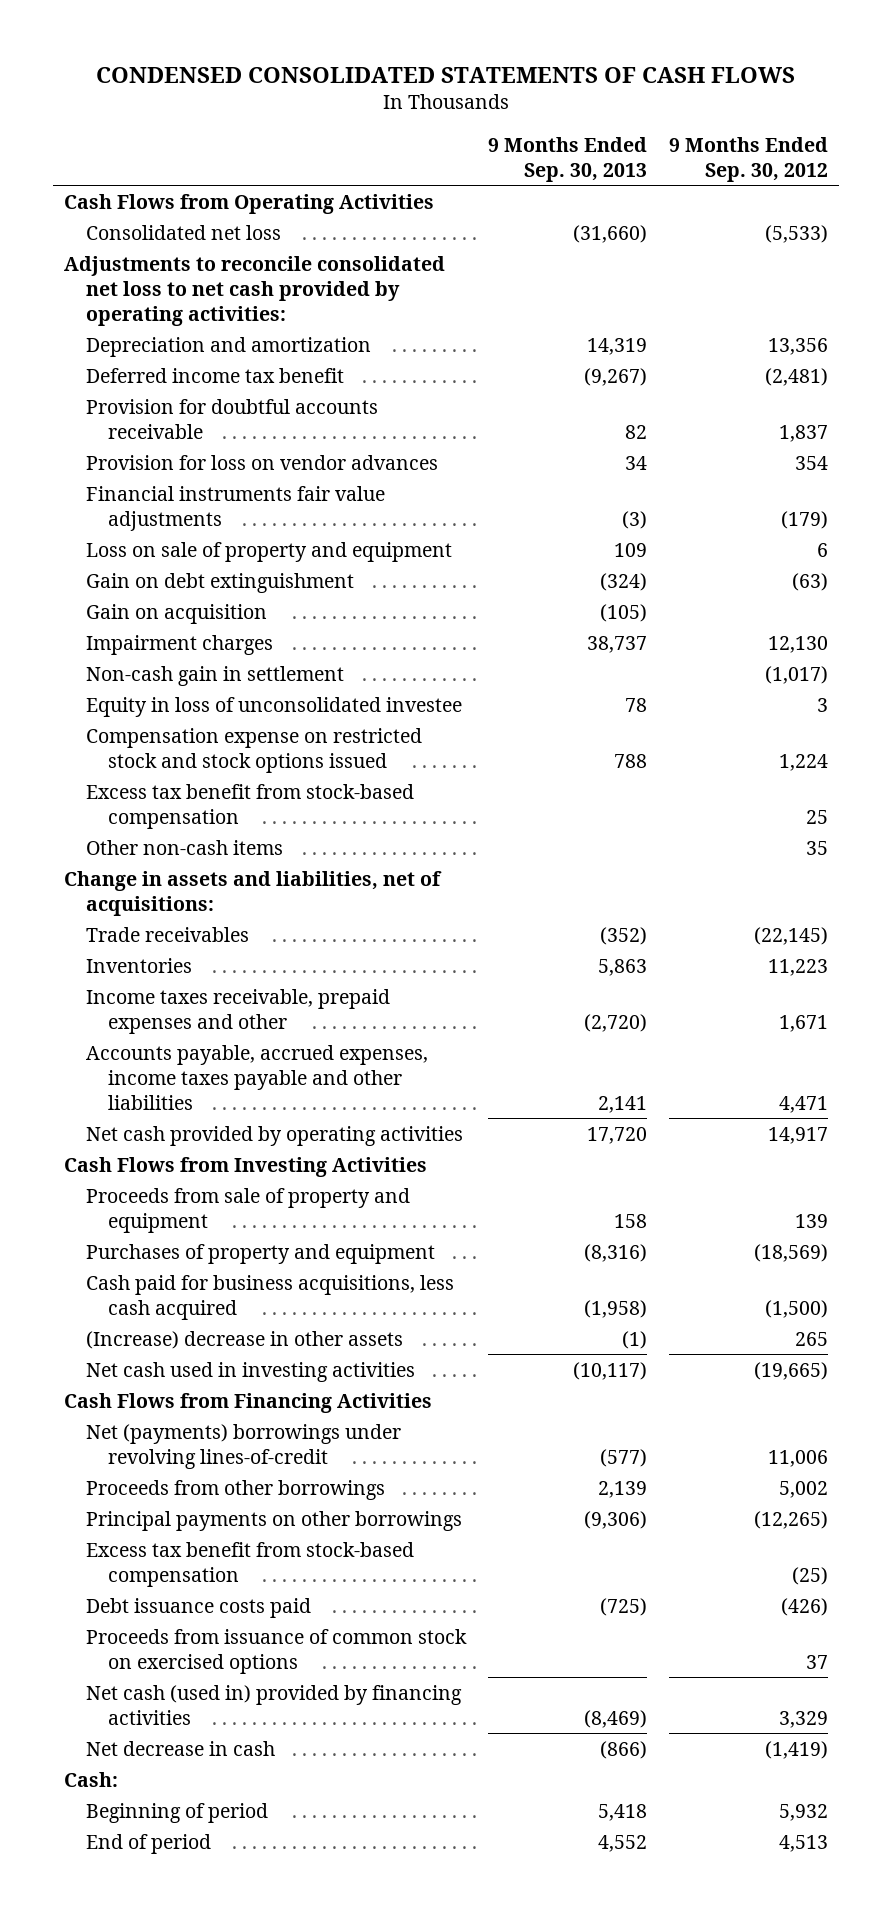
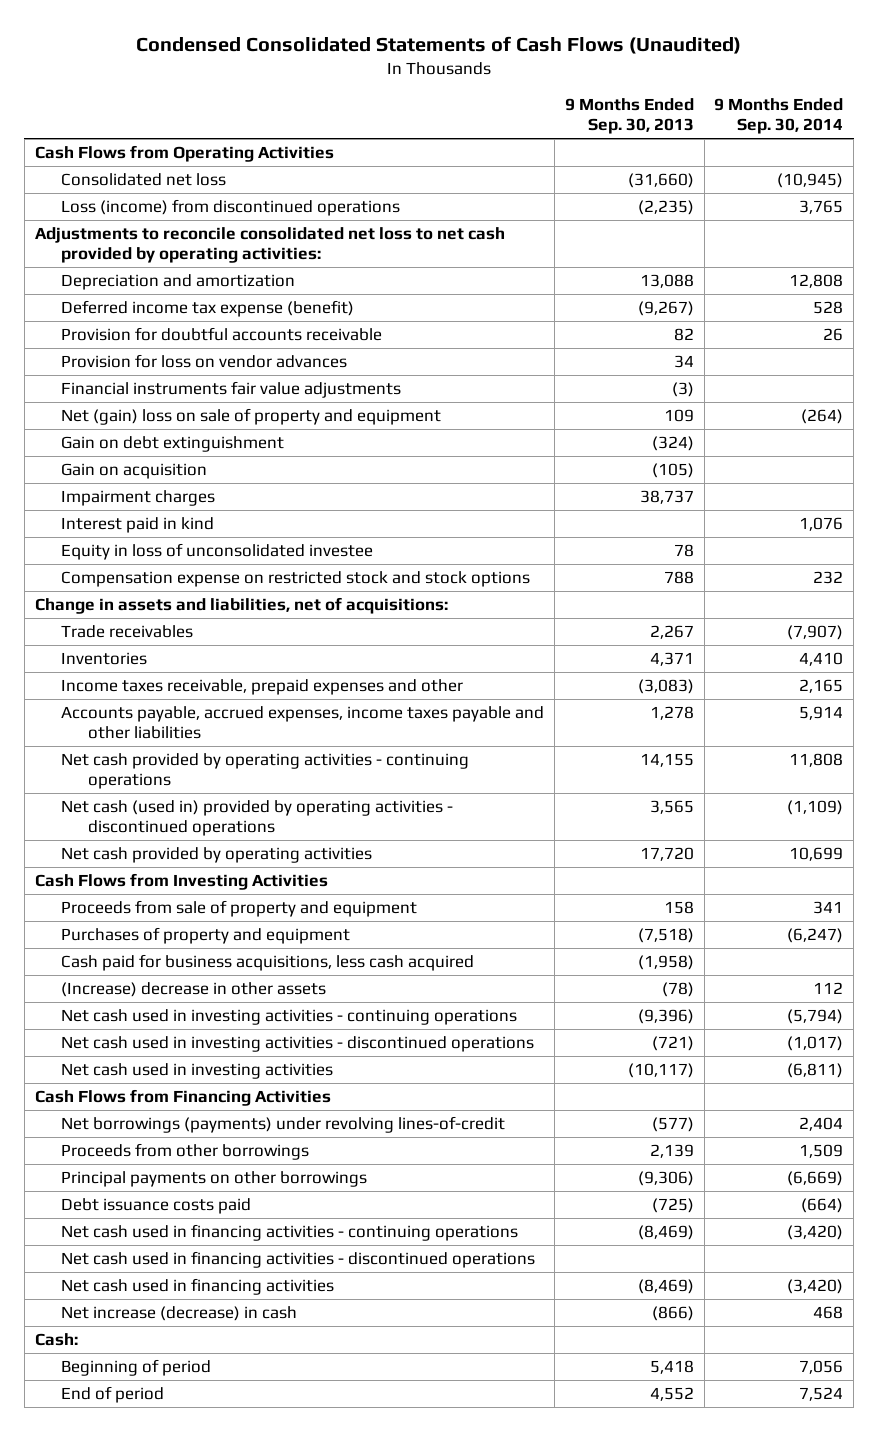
[95,66,795,83] CONDENSED CONSOLIDATED STATEMENTS OF CASH FLOWS -> [135,35,741,54] Condensed Consolidated Statements of Cash Flows (Unaudited)
[668,136,828,182] 9 Months Ended Sep. 30, 2012 -> none
none -> [714,98,844,135] 9 Months Ended Sep. 30, 2014
none -> [61,198,401,216] Loss (income) from discontinued operations
[586,337,647,355] 14,319 -> [639,273,694,288] 13,088
[85,367,344,383] Deferred income tax benefit -> [61,299,355,317] Deferred income tax expense (benefit)
[85,541,452,562] Loss on sale of property and equipment -> [61,407,442,425] Net (gain) loss on sale of property and equipment
[85,665,344,686] Non-cash gain in settlement -> none
none -> [61,516,215,533] Interest paid in kind
[85,783,414,829] Excess tax benefit from stock-based compensation -> none
[85,839,283,855] Other non-cash items -> none
[85,727,422,773] Compensation expense on restricted stock and stock options issued -> [61,570,531,587] Compensation expense on restricted stock and stock options
[599,926,647,945] (352) -> [649,624,694,639] 2,267
[597,958,647,976] 5,863 -> [649,651,694,666] 4,371
[583,1013,647,1032] (2,720) -> [637,678,694,694] (3,083)
[597,1095,647,1113] 2,141 -> [649,705,694,720] 1,278
none -> [61,752,470,789] Net cash provided by operating activities - continuing operations
none -> [61,799,454,836] Net cash (used in) provided by operating activities - discontinued operations
[583,1243,647,1262] (8,316) -> [637,927,694,943] (7,518)
[621,1330,647,1349] (1) -> [661,981,694,997] (78)
none -> [61,1008,518,1025] Net cash used in investing activities - continuing operations
none -> [61,1035,535,1052] Net cash used in investing activities - discontinued operations
[85,1423,401,1469] Net (payments) borrowings under revolving lines-of-credit -> [61,1115,506,1133] Net borrowings (payments) under revolving lines-of-credit
[85,1541,414,1587] Excess tax benefit from stock-based compensation -> none
[85,1628,467,1674] Proceeds from issuance of common stock on exercised options -> none
none -> [61,1223,519,1241] Net cash used in financing activities - continuing operations
none -> [61,1250,536,1268] Net cash used in financing activities - discontinued operations
[85,1684,462,1725] Net cash (used in) provided by financing activities -> [61,1277,335,1295] Net cash used in financing activities
[85,1740,275,1756] Net decrease in cash -> [61,1305,298,1321] Net increase (decrease) in cash

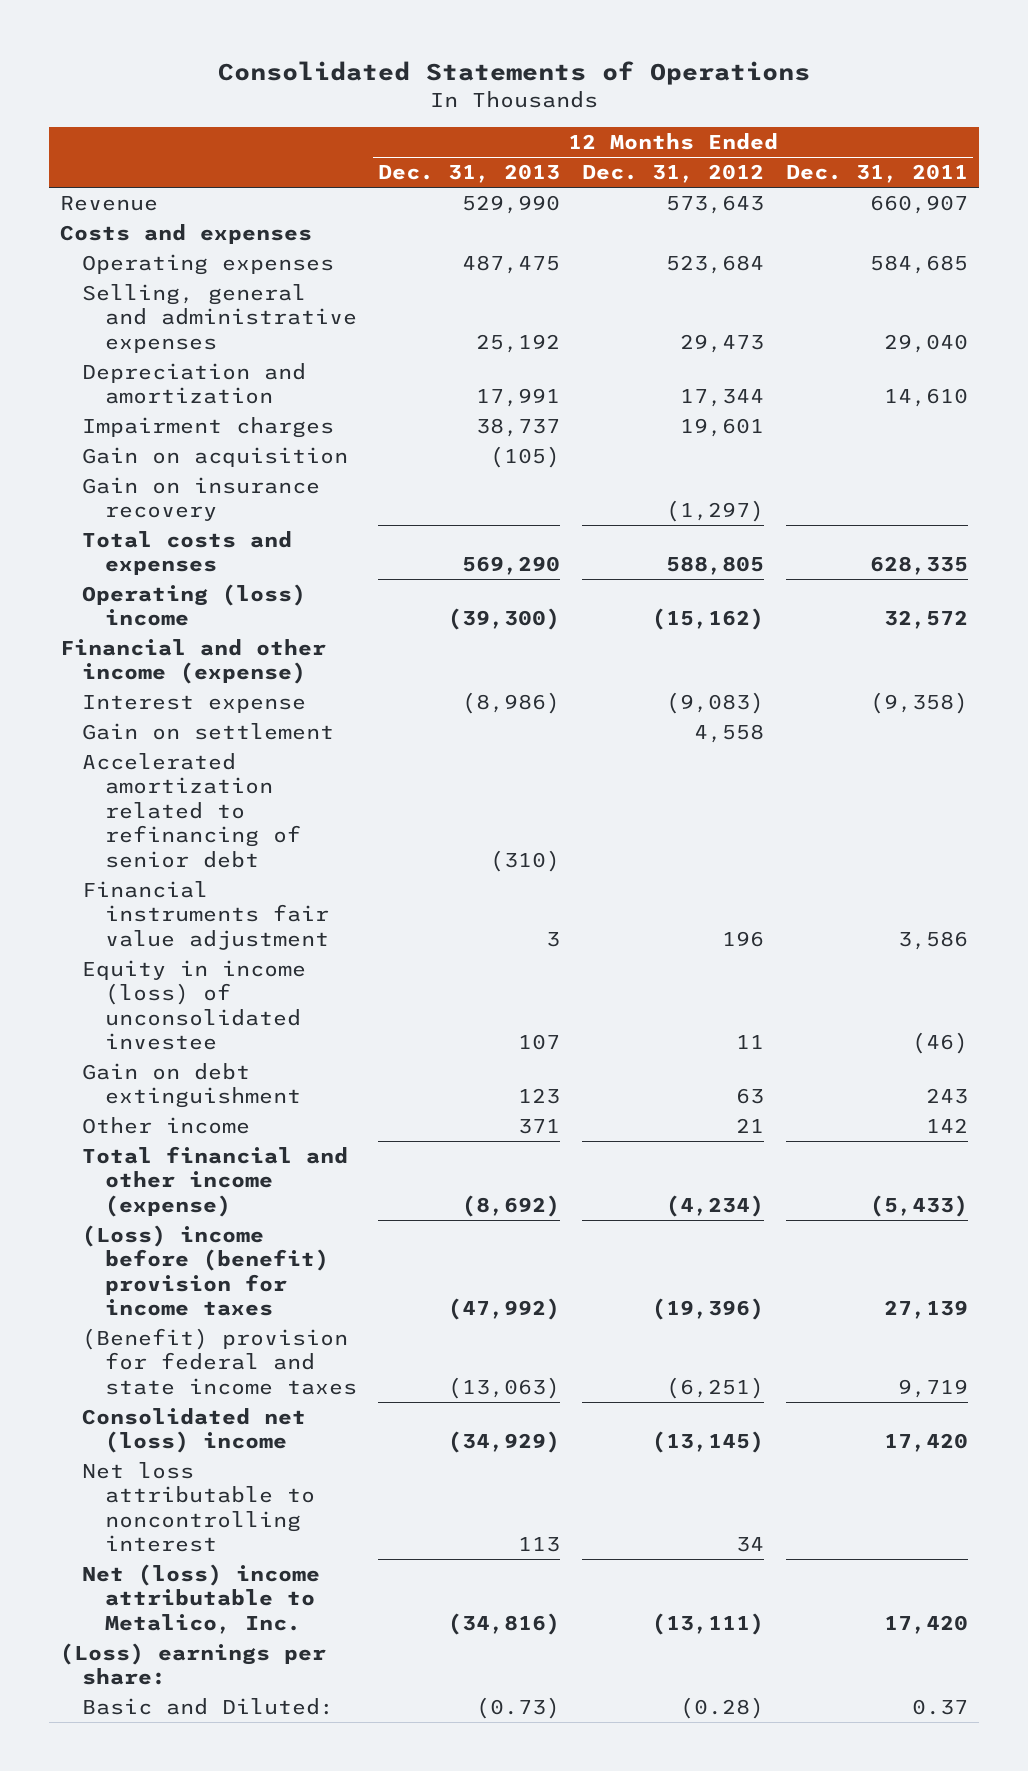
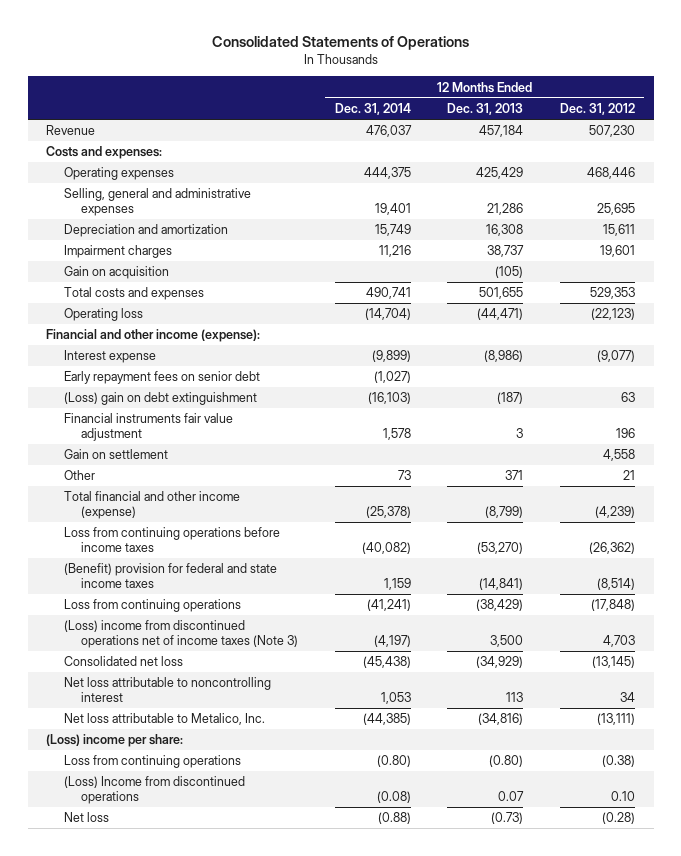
[786,164,969,184] Dec. 31, 2011 -> none
none -> [334,103,411,116] Dec. 31, 2014
[462,195,561,215] 529,990 -> [479,125,524,138] 457,184
[666,195,765,215] 573,643 -> [589,125,636,138] 507,230
[59,224,312,245] Costs and expenses -> [46,146,163,160] Costs and expenses:
[462,255,561,275] 487,475 -> [476,167,524,180] 425,429
[666,255,765,275] 523,684 -> [587,167,636,180] 468,446
[476,333,561,353] 25,192 -> [487,203,524,216] 21,286
[680,333,765,353] 29,473 -> [597,203,636,216] 25,695
[476,388,561,408] 17,991 -> [486,224,524,237] 16,308
[680,389,765,408] 17,344 -> [603,224,636,237] 15,611
[82,477,321,522] Gain on insurance recovery -> none
[82,753,301,868] Accelerated amortization related to refinancing of senior debt -> none
[462,556,561,576] 569,290 -> [479,287,524,300] 501,655
[666,556,765,576] 588,805 -> [590,287,636,300] 529,353
[82,584,307,627] Operating (loss) income -> [63,308,143,322] Operating loss
[448,608,561,631] (39,300) -> [477,308,524,321] (44,471)
[652,608,765,631] (15,162) -> [591,308,636,321] (22,123)
[59,639,326,685] Financial and other income (expense) -> [46,329,261,343] Financial and other income (expense):
[666,692,765,715] (9,083) -> [597,350,636,363] (9,077)
none -> [63,371,260,385] Early repayment fees on senior debt
none -> [63,392,257,406] (Loss) gain on debt extinguishment
[82,960,307,1051] Equity in income (loss) of unconsolidated investee -> none
[82,1063,301,1109] Gain on debt extinguishment -> none
[82,723,335,741] Gain on settlement -> [63,449,168,460] Gain on settlement
[82,1117,251,1135] Other income -> [63,470,95,481] Other
[462,1194,561,1217] (8,692) -> [485,506,524,519] (8,799)
[666,1194,765,1217] (4,234) -> [595,506,636,519] (4,239)
[82,1225,329,1317] (Loss) income before (benefit) provision for income taxes -> [63,527,280,553] Loss from continuing operations before income taxes
[448,1298,561,1321] (47,992) -> [477,542,524,555] (53,270)
[652,1298,765,1321] (19,396) -> [589,542,636,555] (26,362)
[448,1376,561,1399] (13,063) -> [479,578,524,591] (14,841)
[666,1376,765,1399] (6,251) -> [597,578,636,591] (8,514)
none -> [63,599,241,613] Loss from continuing operations
none -> [63,620,298,649] (Loss) income from discontinued operations net of income taxes (Note 3)
[82,1408,307,1454] Consolidated net (loss) income -> [63,656,183,667] Consolidated net loss
[82,1564,321,1634] Net (loss) income attributable to Metalico, Inc. -> [63,713,265,726] Net loss attributable to Metalico, Inc.
[59,1643,326,1686] (Loss) earnings per share: -> [46,734,184,748] (Loss) income per share:
none -> [63,755,241,769] Loss from continuing operations
none -> [63,776,245,805] (Loss) Income from discontinued operations
[82,1698,335,1716] Basic and Diluted: -> [63,812,109,823] Net loss

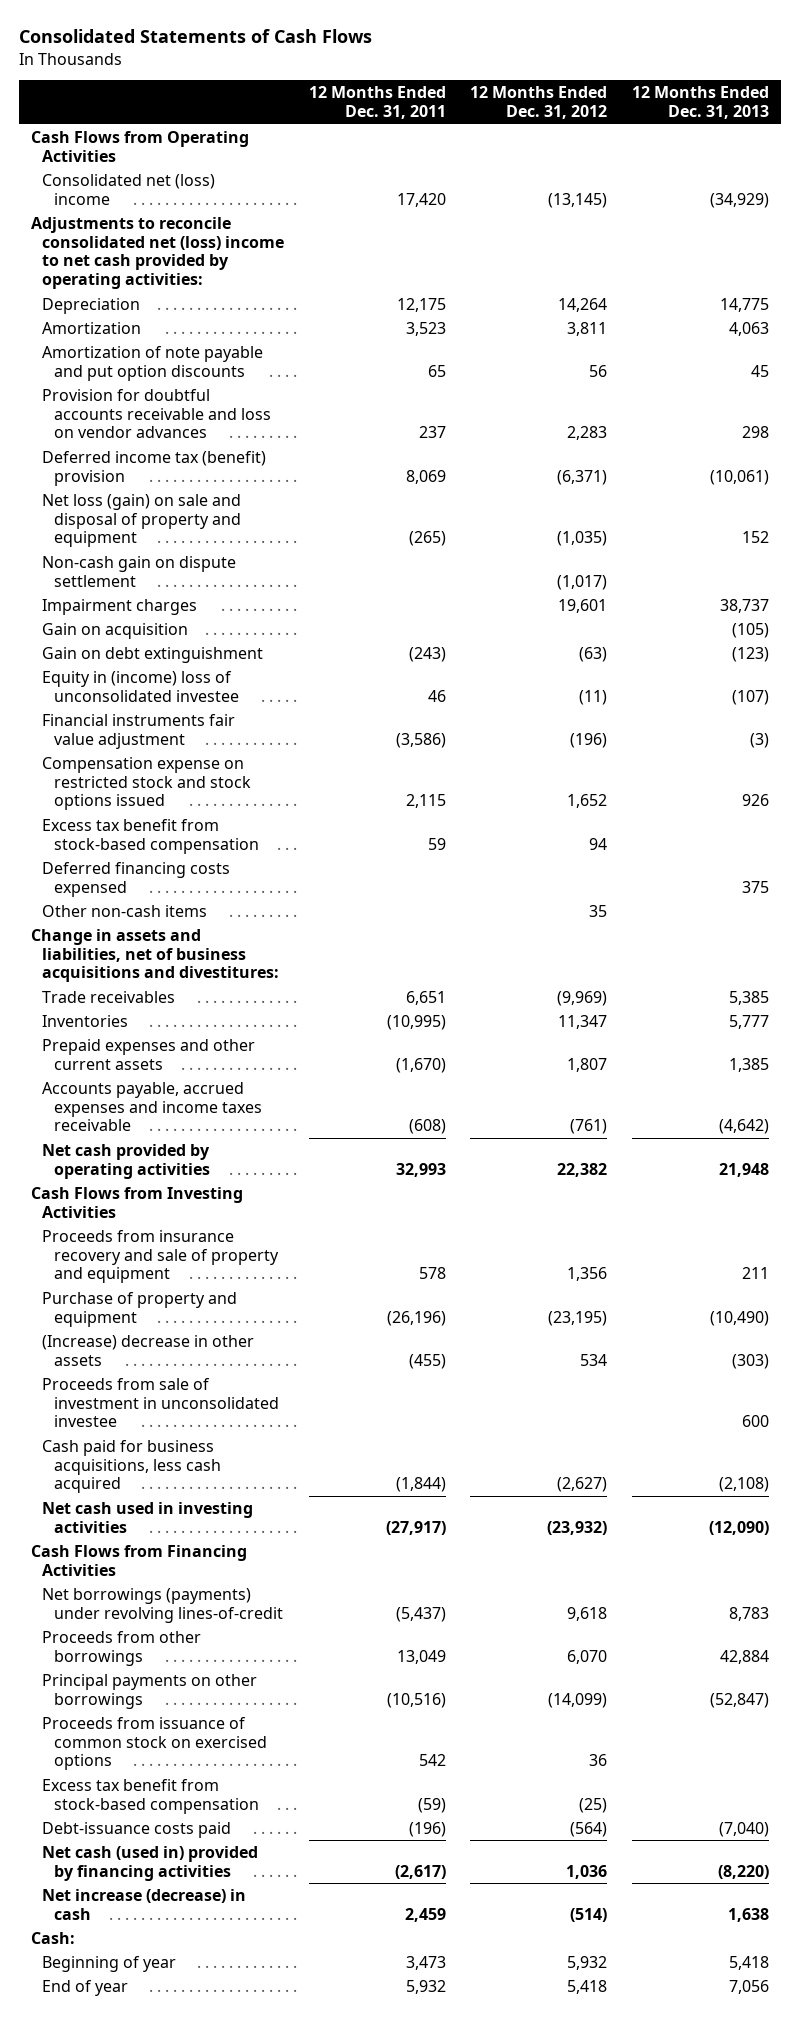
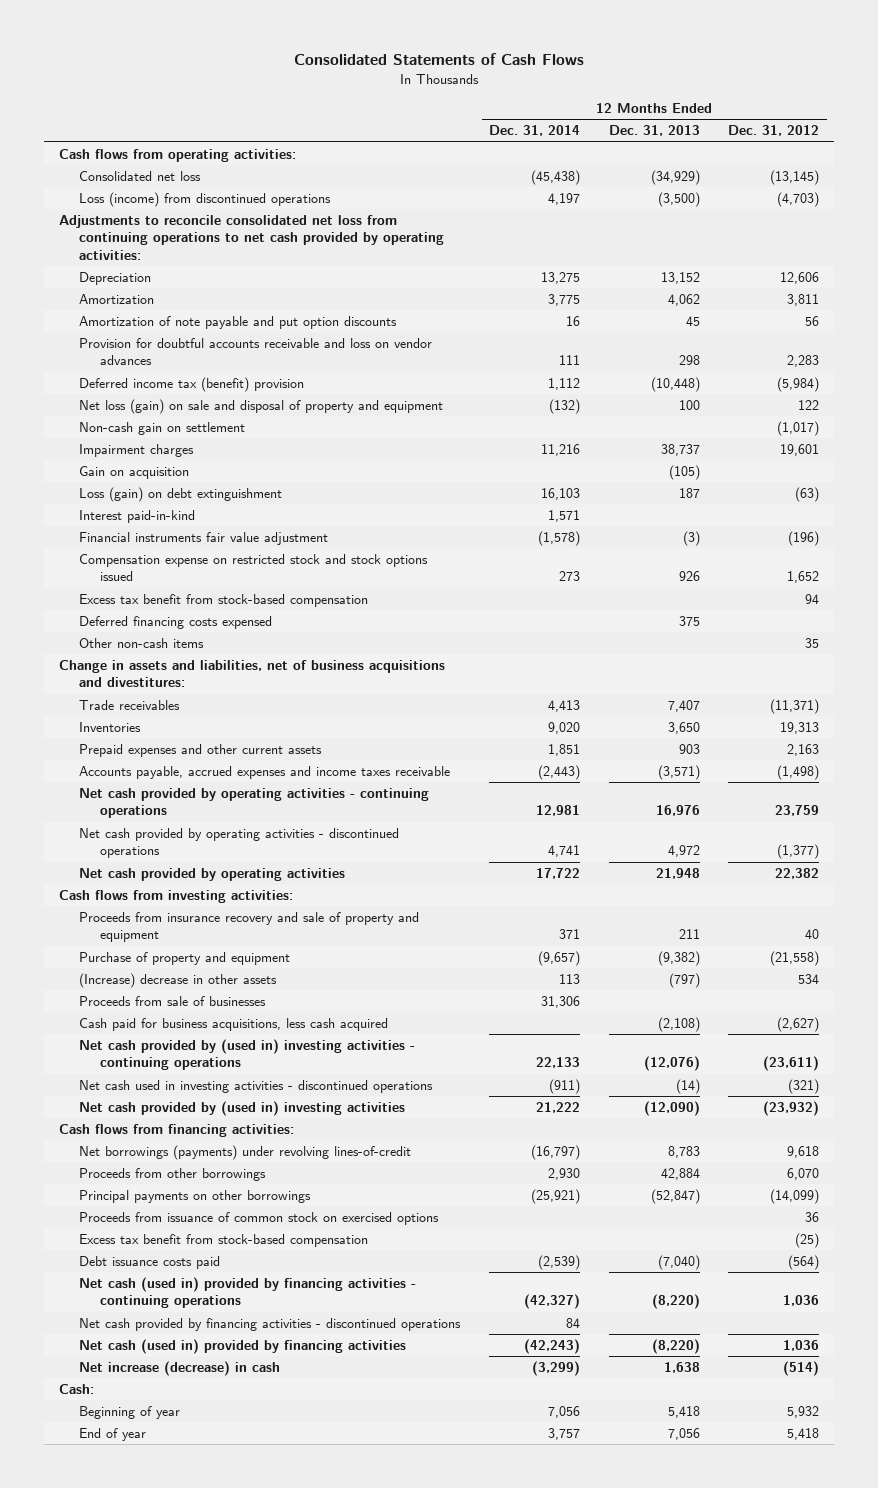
[308,86,446,120] 12 Months Ended Dec. 31, 2011 -> none
none -> [488,125,580,137] Dec. 31, 2014
[31,130,250,162] Cash Flows from Operating Activities -> [58,148,296,162] Cash flows from operating activities:
[42,173,216,205] Consolidated net (loss) income -> [79,170,202,181] Consolidated net loss
none -> [79,191,332,207] Loss (income) from discontinued operations
[31,216,285,290] Adjustments to reconcile consolidated net (loss) income to net cash provided by operating activities: -> [58,214,445,260] Adjustments to reconcile consolidated net loss from continuing operations to net cash provided by operating activities:
[558,297,608,312] 14,264 -> [780,271,820,284] 12,606
[719,297,769,312] 14,775 -> [660,271,700,284] 13,152
[728,321,769,336] 4,063 -> [667,293,700,306] 4,062
[557,469,608,485] (6,371) -> [777,376,820,392] (5,984)
[709,469,769,485] (10,061) -> [650,376,700,392] (10,448)
[557,531,608,547] (1,035) -> [798,399,820,410] 122
[741,531,769,544] 152 -> [678,399,700,410] 100
[42,555,237,587] Non-cash gain on dispute settlement -> [79,421,246,435] Non-cash gain on settlement
[42,670,239,702] Equity in (income) loss of unconsolidated investee -> none
[42,646,264,663] Gain on debt extinguishment -> [79,486,283,502] Loss (gain) on debt extinguishment
[731,646,769,662] (123) -> [678,487,700,498] 187
none -> [79,509,196,523] Interest paid-in-kind
[557,990,608,1006] (9,969) -> [770,698,820,714] (11,371)
[728,990,769,1005] 5,385 -> [667,699,700,712] 7,407
[558,1014,608,1029] 11,347 -> [780,721,820,734] 19,313
[728,1014,769,1029] 5,777 -> [667,721,700,734] 3,650
[567,1057,608,1072] 1,807 -> [787,743,820,756] 2,163
[728,1057,769,1072] 1,385 -> [678,743,700,754] 903
[570,1119,608,1135] (761) -> [777,764,820,780] (1,498)
[718,1119,769,1135] (4,642) -> [657,764,700,780] (3,571)
none -> [79,787,430,819] Net cash provided by operating activities - continuing operations
none -> [79,827,400,859] Net cash provided by operating activities - discontinued operations
[42,1377,279,1428] Proceeds from sale of investment in unconsolidated investee -> none
[31,1186,244,1218] Cash Flows from Investing Activities -> [58,889,293,903] Cash flows from investing activities:
[567,1267,608,1282] 1,356 -> [805,929,820,940] 40
[548,1310,608,1326] (23,195) -> [770,950,820,966] (21,558)
[709,1310,769,1326] (10,490) -> [657,950,700,966] (9,382)
[731,1353,769,1369] (303) -> [668,972,700,988] (797)
none -> [79,995,267,1006] Proceeds from sale of businesses
none -> [79,1038,416,1071] Net cash provided by (used in) investing activities - continuing operations
none -> [79,1079,434,1093] Net cash used in investing activities - discontinued operations
[42,1501,254,1533] Net cash used in investing activities -> [79,1100,406,1116] Net cash provided by (used in) investing activities
[31,1544,248,1576] Cash Flows from Financing Activities -> [58,1123,294,1137] Cash flows from financing activities:
[42,1821,232,1838] Debt-issuance costs paid -> [79,1255,221,1269] Debt issuance costs paid
none -> [79,1276,417,1309] Net cash (used in) provided by financing activities - continuing operations
none -> [79,1317,462,1331] Net cash provided by financing activities - discontinued operations

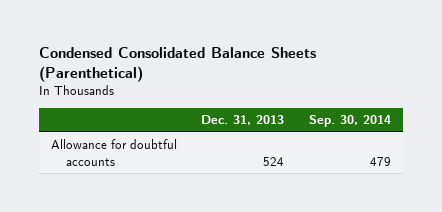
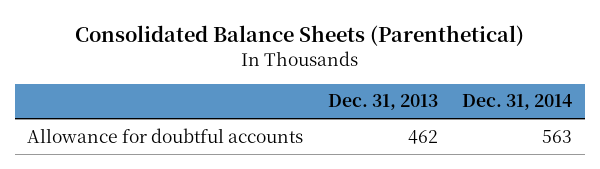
[38,47,316,83] Condensed Consolidated Balance Sheets (Parenthetical) -> [74,25,524,47] Consolidated Balance Sheets (Parenthetical)
[308,115,391,128] Sep. 30, 2014 -> none
none -> [462,94,573,111] Dec. 31, 2014
[263,156,285,166] 524 -> [407,129,438,144] 462

